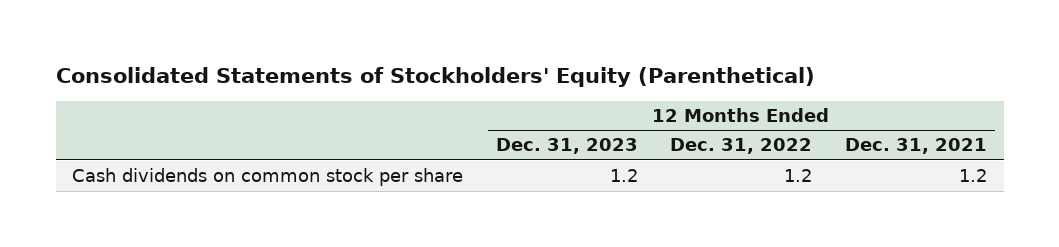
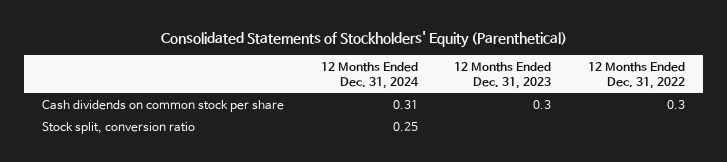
[845,138,988,155] Dec. 31, 2021 -> none
none -> [320,61,419,90] 12 Months Ended Dec. 31, 2024
[609,169,638,183] 1.2 -> [533,100,552,110] 0.3
[784,169,813,183] 1.2 -> [666,100,685,110] 0.3
none -> [42,122,196,135] Stock split, conversion ratio

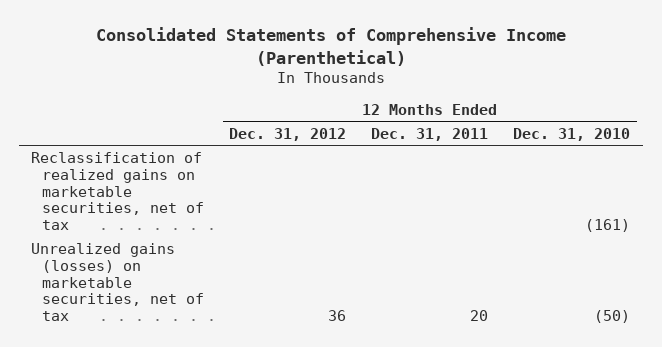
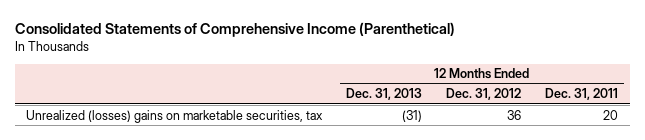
[513,127,631,141] Dec. 31, 2010 -> none
none -> [346,88,423,101] Dec. 31, 2013
[31,152,204,231] Reclassification of realized gains on marketable securities, net of tax -> none
[31,243,204,322] Unrealized gains (losses) on marketable securities, net of tax -> [26,109,324,123] Unrealized (losses) gains on marketable securities, tax

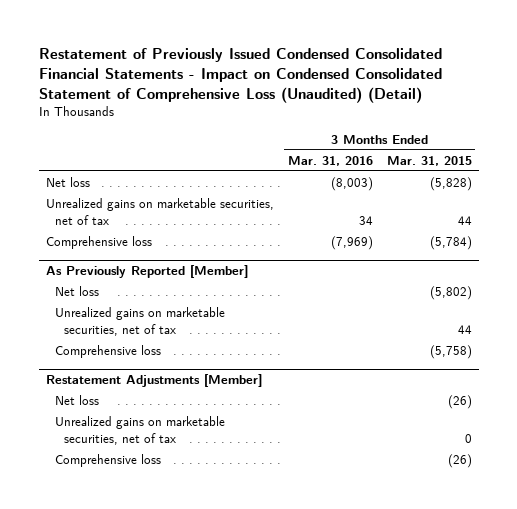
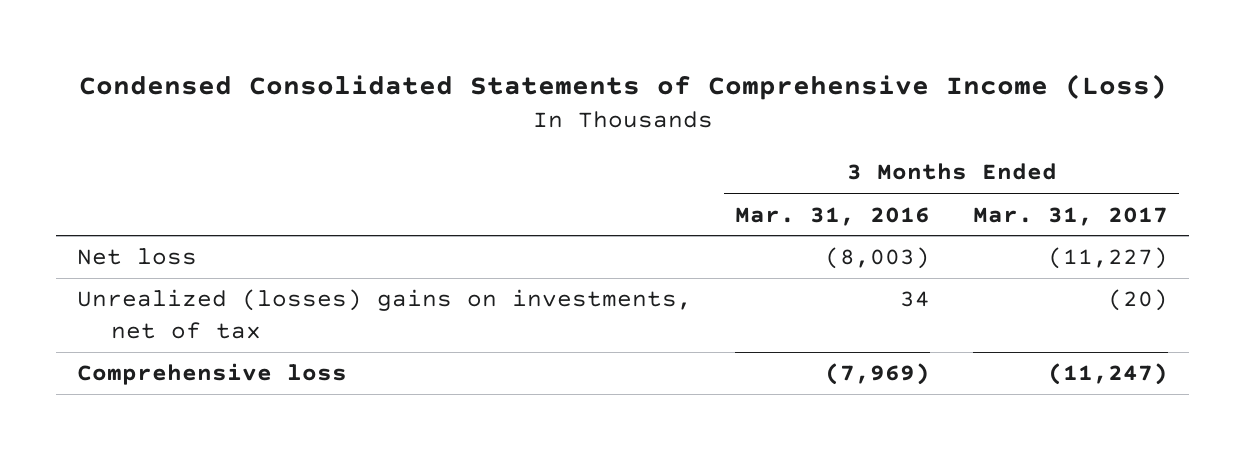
[38,47,442,103] Restatement of Previously Issued Condensed Consolidated Financial Statements - Impact on Condensed Consolidated Statement of Comprehensive Loss (Unaudited) (Detail) -> [78,73,1167,100] Condensed Consolidated Statements of Comprehensive Income (Loss)
[386,155,472,166] Mar. 31, 2015 -> none
none -> [972,206,1168,226] Mar. 31, 2017
[45,197,274,225] Unrealized gains on marketable securities, net of tax -> [77,289,693,339] Unrealized (losses) gains on investments, net of tax
[45,265,248,279] As Previously Reported [Member] -> none
[54,285,99,296] Net loss -> none
[54,306,225,336] Unrealized gains on marketable securities, net of tax -> none
[54,344,161,358] Comprehensive loss -> none
[45,374,262,388] Restatement Adjustments [Member] -> none
[54,394,99,405] Net loss -> none
[54,415,225,445] Unrealized gains on marketable securities, net of tax -> none
[54,453,161,467] Comprehensive loss -> none

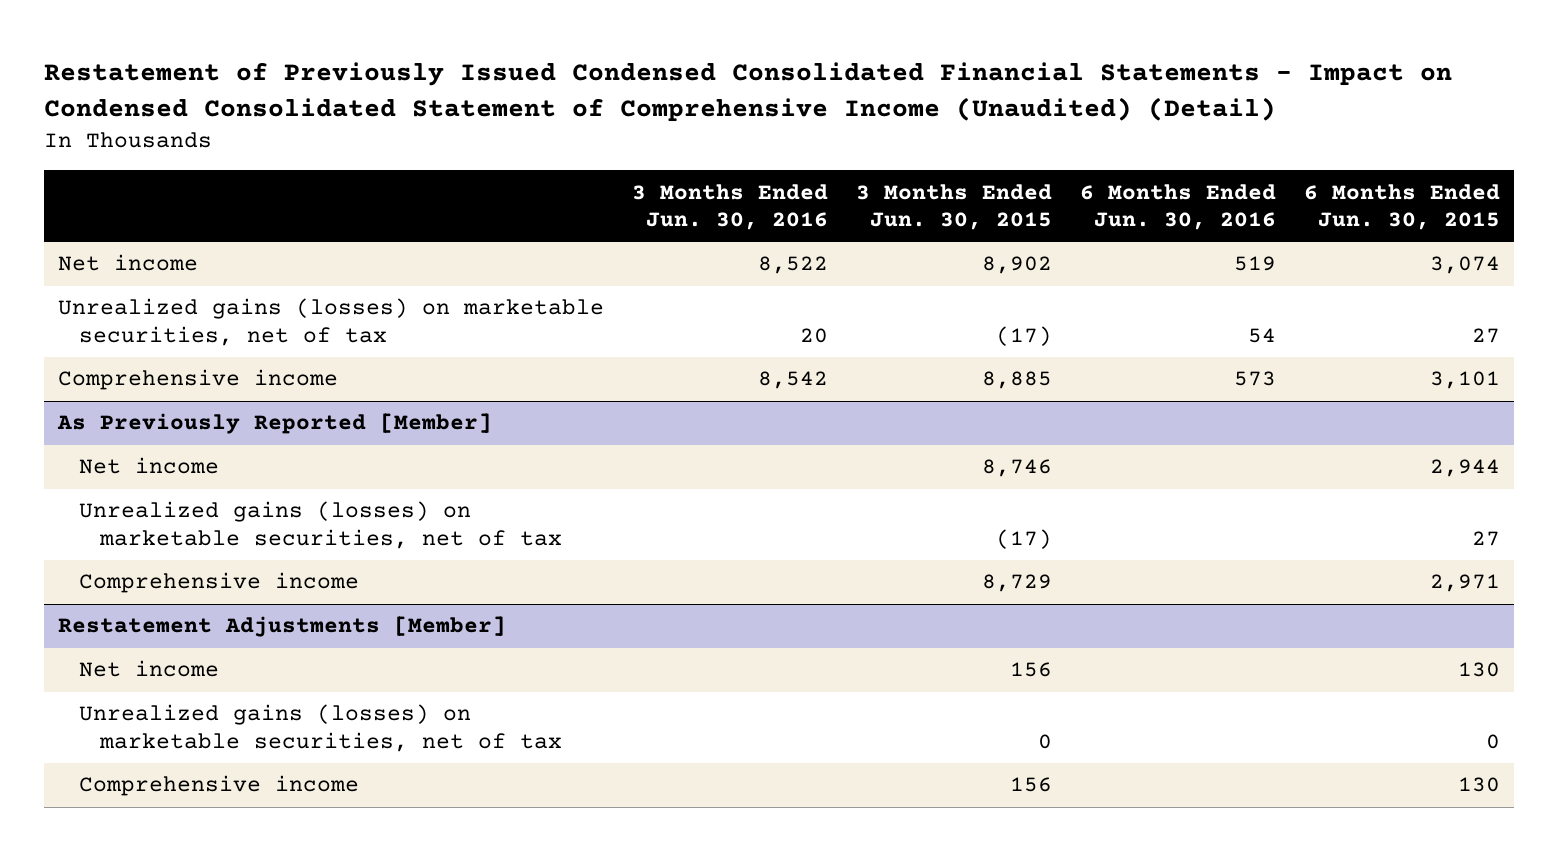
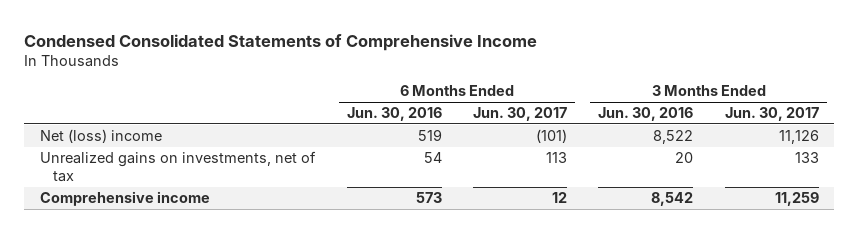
[44,62,1453,122] Restatement of Previously Issued Condensed Consolidated Financial Statements - Impact on Condensed Consolidated Statement of Comprehensive Income (Unaudited) (Detail) -> [24,33,538,51] Condensed Consolidated Statements of Comprehensive Income
[855,183,1052,231] 3 Months Ended Jun. 30, 2015 -> none
[1303,183,1500,231] 6 Months Ended Jun. 30, 2015 -> none
none -> [472,107,567,122] Jun. 30, 2017
none -> [724,107,819,122] Jun. 30, 2017
[58,254,199,272] Net income -> [40,129,163,144] Net (loss) income
[58,298,605,347] Unrealized gains (losses) on marketable securities, net of tax -> [40,151,317,183] Unrealized gains on investments, net of tax
[57,413,493,435] As Previously Reported [Member] -> none
[79,457,220,475] Net income -> none
[79,501,562,550] Unrealized gains (losses) on marketable securities, net of tax -> none
[79,572,360,594] Comprehensive income -> none
[58,616,507,638] Restatement Adjustments [Member] -> none
[79,660,220,678] Net income -> none
[79,704,562,753] Unrealized gains (losses) on marketable securities, net of tax -> none
[79,775,360,797] Comprehensive income -> none

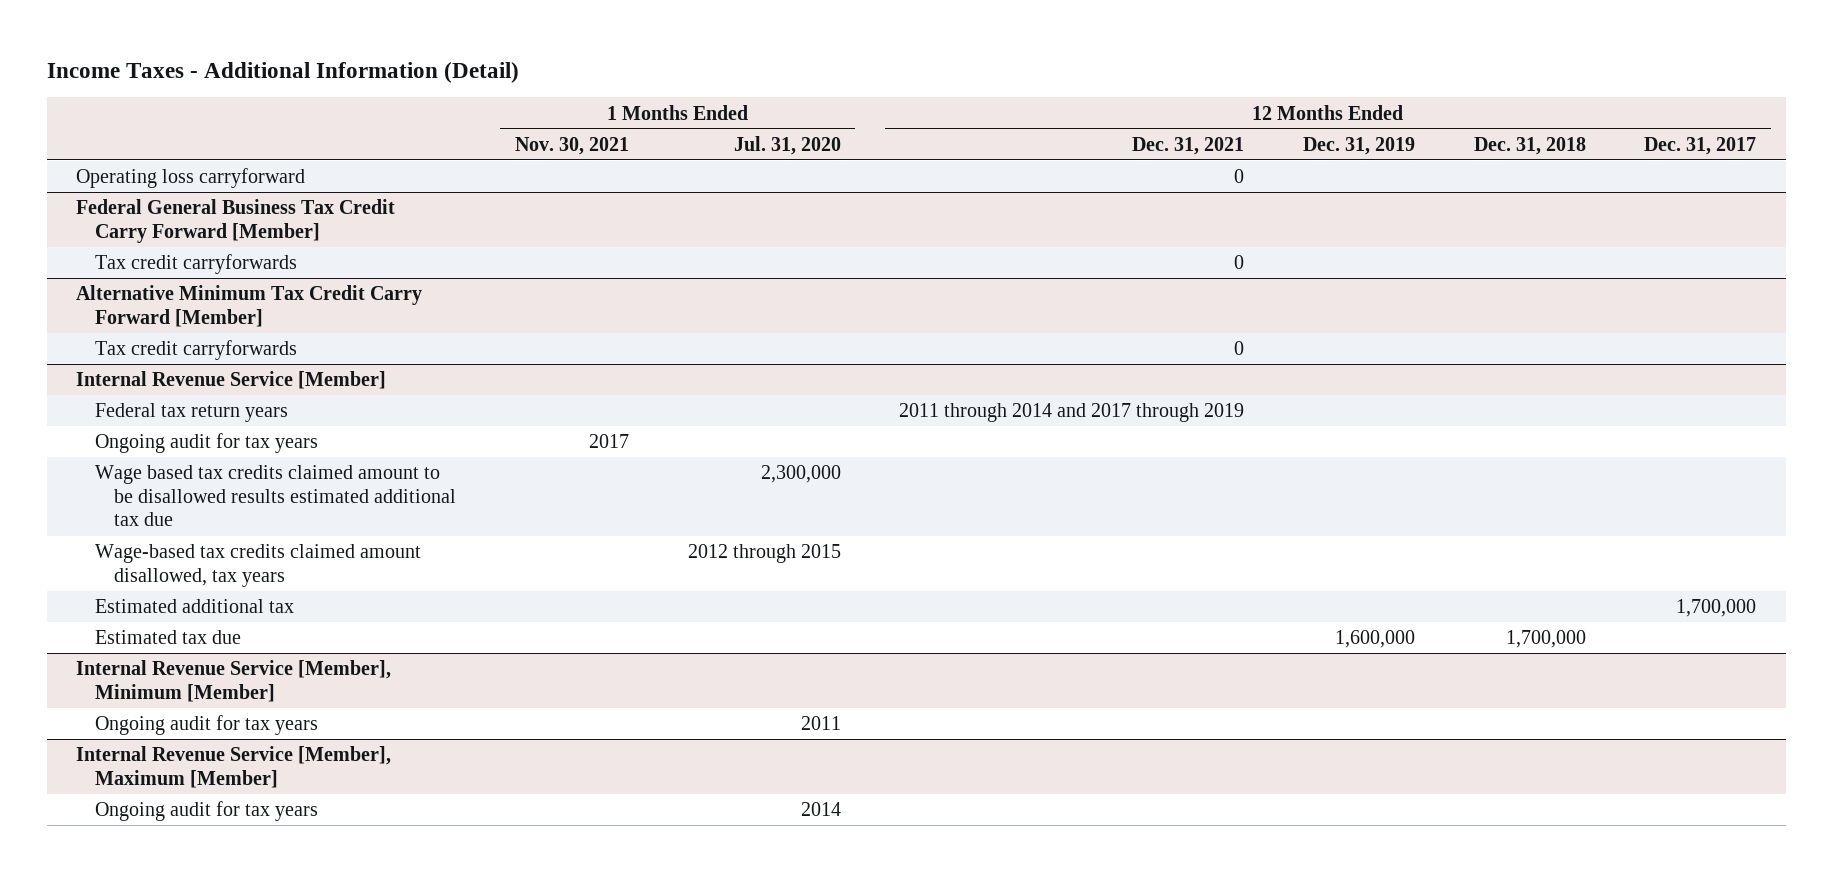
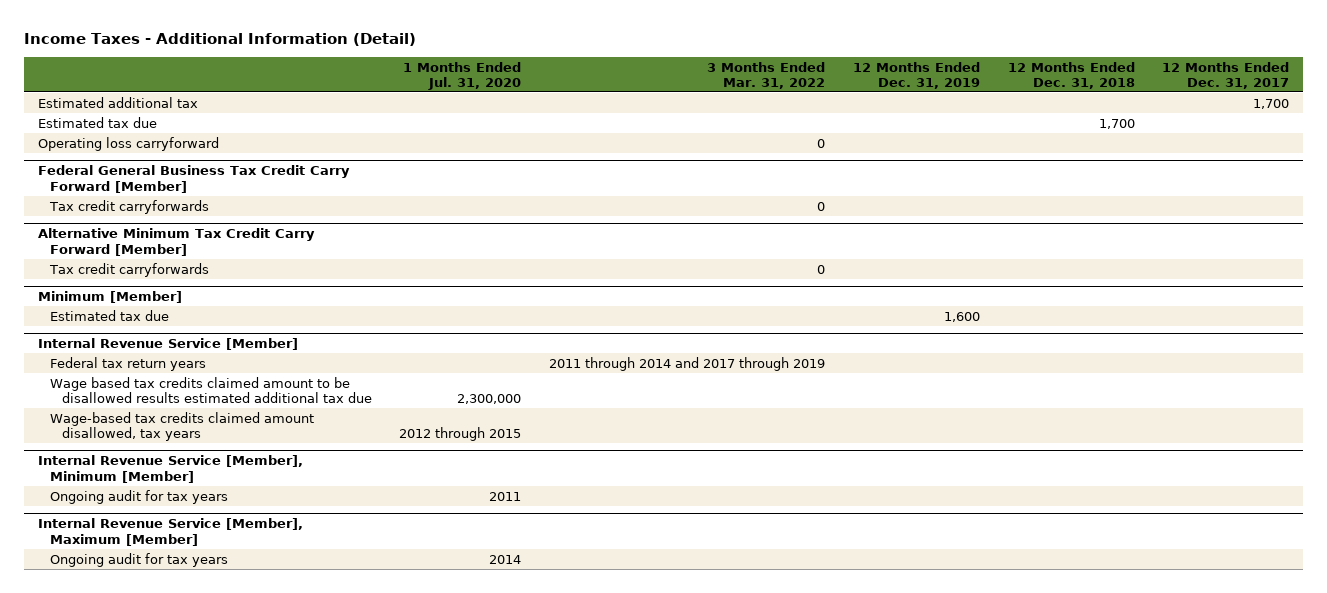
[514,136,629,155] Nov. 30, 2021 -> none
[1132,136,1245,155] Dec. 31, 2021 -> none
none -> [707,61,826,89] 3 Months Ended Mar. 31, 2022
none -> [37,96,198,108] Estimated additional tax
none -> [37,116,157,128] Estimated tax due
none -> [37,291,182,304] Minimum [Member]
none -> [49,309,169,321] Estimated tax due
[95,433,319,454] Ongoing audit for tax years -> none
[95,599,295,614] Estimated additional tax -> none
[95,630,242,645] Estimated tax due -> none

